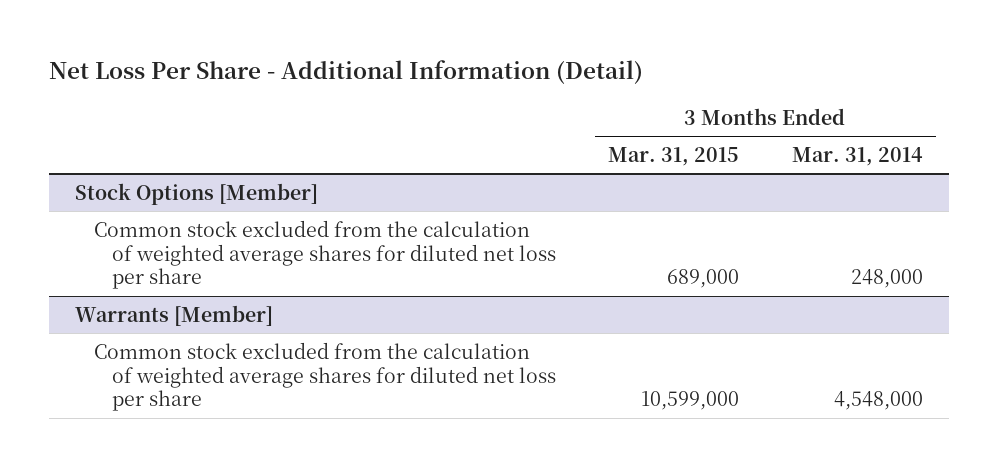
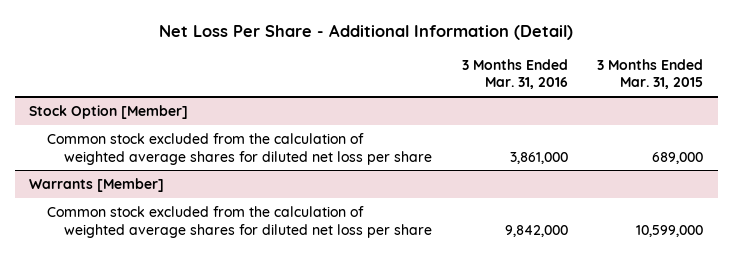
[791,146,923,166] Mar. 31, 2014 -> none
none -> [461,58,568,90] 3 Months Ended Mar. 31, 2016
[75,182,319,205] Stock Options [Member] -> [29,104,189,119] Stock Option [Member]

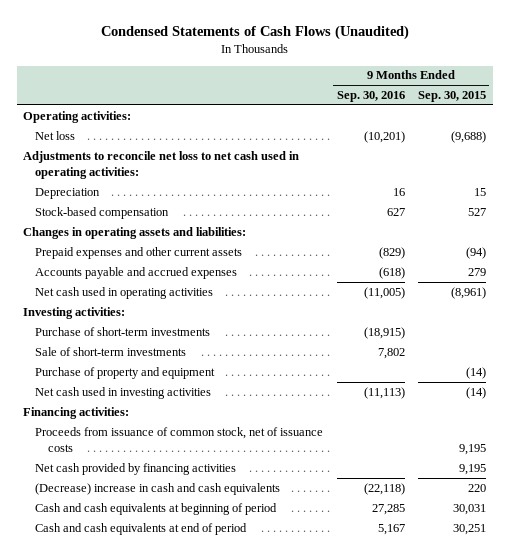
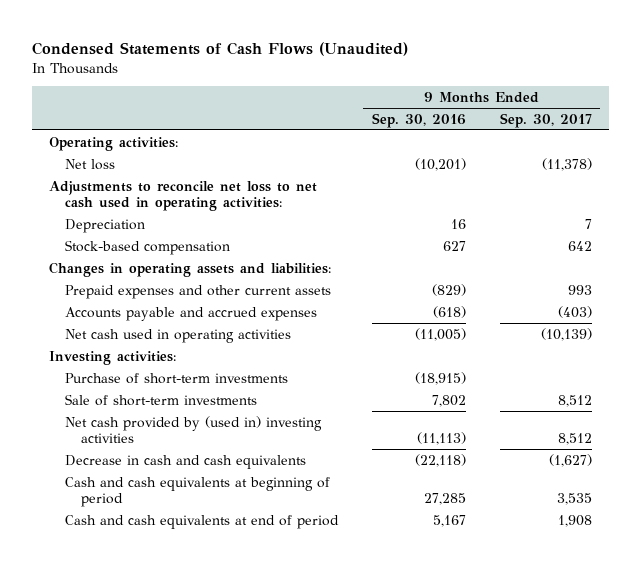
[418,90,487,102] Sep. 30, 2015 -> none
none -> [499,112,592,128] Sep. 30, 2017
[35,366,216,379] Purchase of property and equipment -> none
[23,406,130,419] Financing activities: -> none
[35,426,324,452] Proceeds from issuance of common stock, net of issuance costs -> none
[35,462,237,475] Net cash provided by financing activities -> none
[35,386,212,399] Net cash used in investing activities -> [64,415,322,444] Net cash provided by (used in) investing activities
[35,482,281,495] (Decrease) increase in cash and cash equivalents -> [64,454,306,469] Decrease in cash and cash equivalents

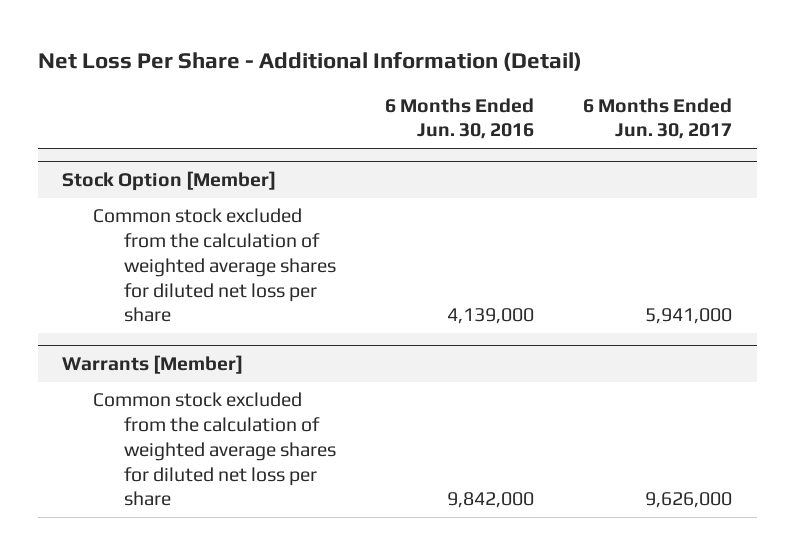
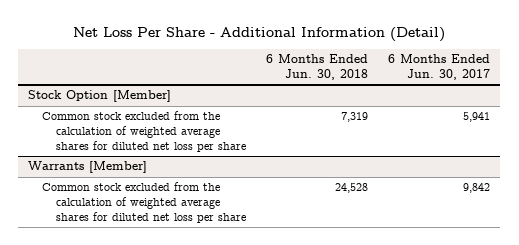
[384,97,534,140] 6 Months Ended Jun. 30, 2016 -> none
none -> [266,54,369,81] 6 Months Ended Jun. 30, 2018
[645,308,733,325] 5,941,000 -> [463,112,491,123] 5,941
[645,492,733,509] 9,626,000 -> [463,183,491,194] 9,842

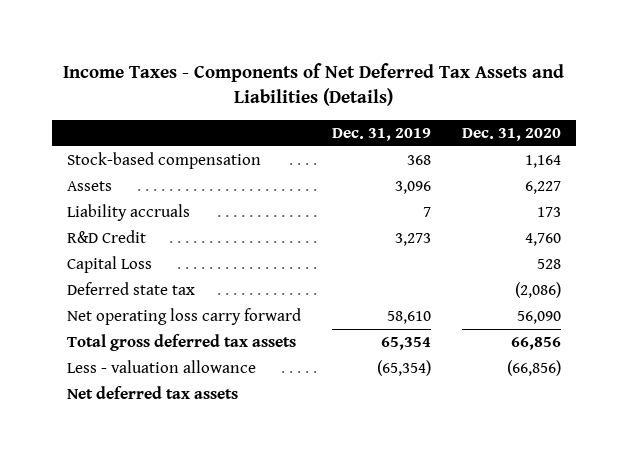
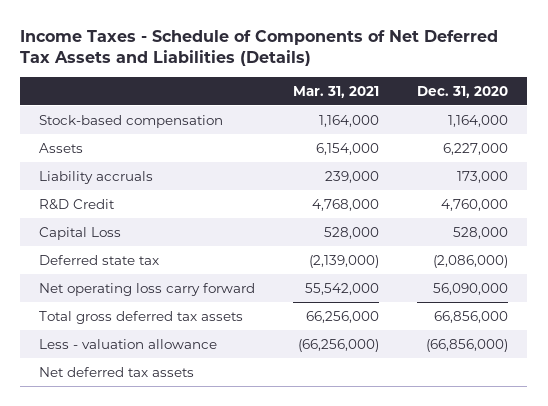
[63,62,565,107] Income Taxes - Components of Net Deferred Tax Assets and Liabilities (Details) -> [20,29,499,66] Income Taxes - Schedule of Components of Net Deferred Tax Assets and Liabilities (Details)
[332,127,432,141] Dec. 31, 2019 -> none
none -> [293,85,380,98] Mar. 31, 2021
[525,155,562,169] 1,164 -> [448,114,509,127] 1,164,000
[525,181,562,195] 6,227 -> [443,142,509,155] 6,227,000
[537,207,562,218] 173 -> [457,170,509,183] 173,000
[525,233,562,247] 4,760 -> [441,198,509,211] 4,760,000
[537,259,562,270] 528 -> [453,226,509,239] 528,000
[515,282,562,299] (2,086) -> [433,254,509,268] (2,086,000)
[517,311,562,325] 56,090 -> [433,282,509,295] 56,090,000
[511,337,562,351] 66,856 -> [434,310,509,323] 66,856,000
[507,360,562,377] (66,856) -> [426,338,509,352] (66,856,000)

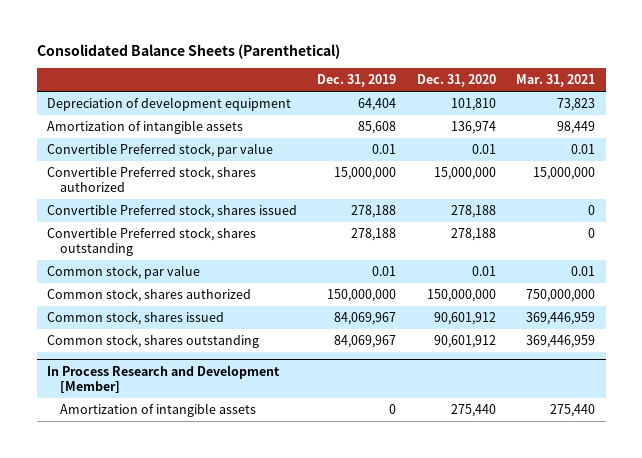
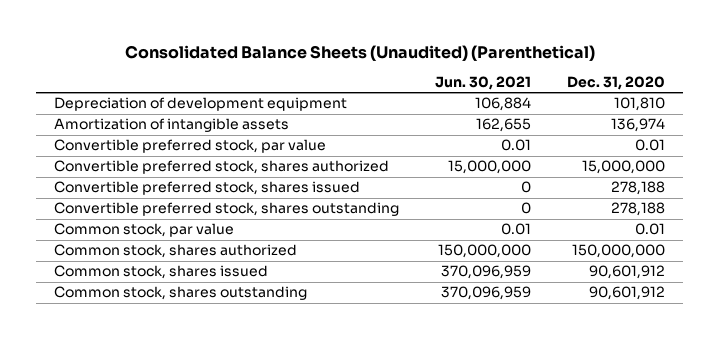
[36,43,340,59] Consolidated Balance Sheets (Parenthetical) -> [124,44,595,61] Consolidated Balance Sheets (Unaudited) (Parenthetical)
[317,74,397,88] Dec. 31, 2019 -> none
[516,74,596,88] Mar. 31, 2021 -> none
none -> [435,75,532,90] Jun. 30, 2021
[46,143,273,158] Convertible Preferred stock, par value -> [54,139,327,154] Convertible preferred stock, par value
[46,166,256,193] Convertible Preferred stock, shares authorized -> [54,160,390,175] Convertible preferred stock, shares authorized
[46,204,297,219] Convertible Preferred stock, shares issued -> [54,181,361,196] Convertible preferred stock, shares issued
[46,227,256,257] Convertible Preferred stock, shares outstanding -> [54,202,400,217] Convertible preferred stock, shares outstanding
[46,364,280,394] In Process Research and Development [Member] -> none
[59,403,256,418] Amortization of intangible assets -> none

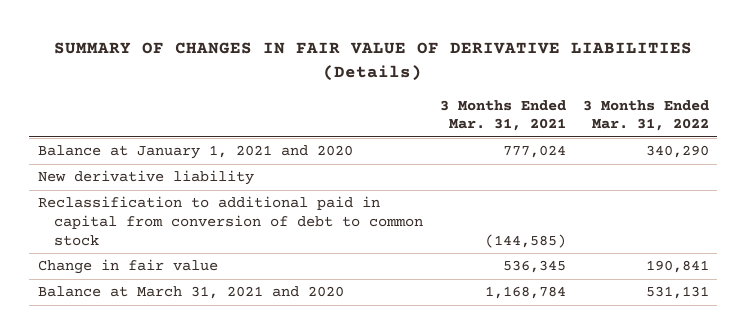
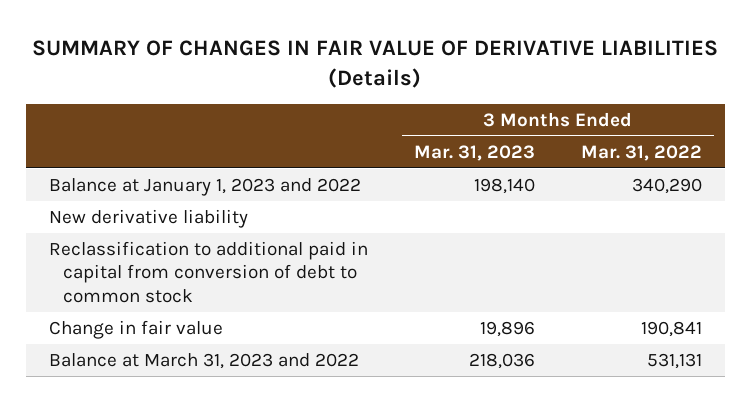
[439,99,566,132] 3 Months Ended Mar. 31, 2021 -> none
none -> [413,144,535,161] Mar. 31, 2023
[37,145,353,160] Balance at January 1, 2021 and 2020 -> [48,177,361,196] Balance at January 1, 2023 and 2022
[37,286,344,300] Balance at March 31, 2021 and 2020 -> [48,352,359,369] Balance at March 31, 2023 and 2022

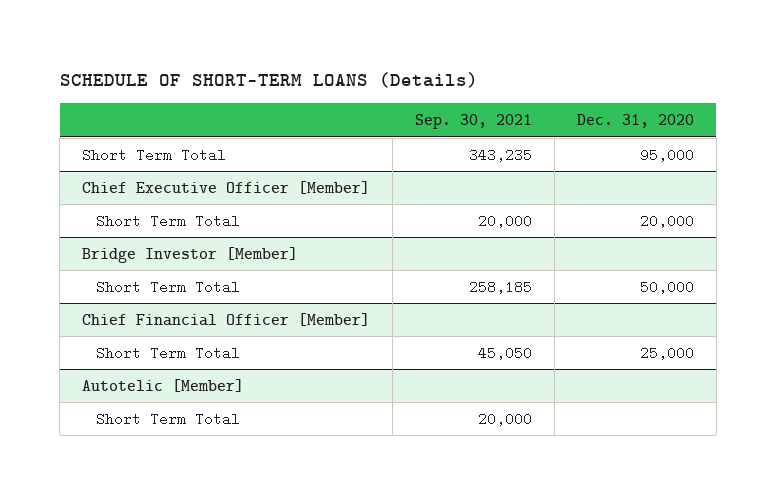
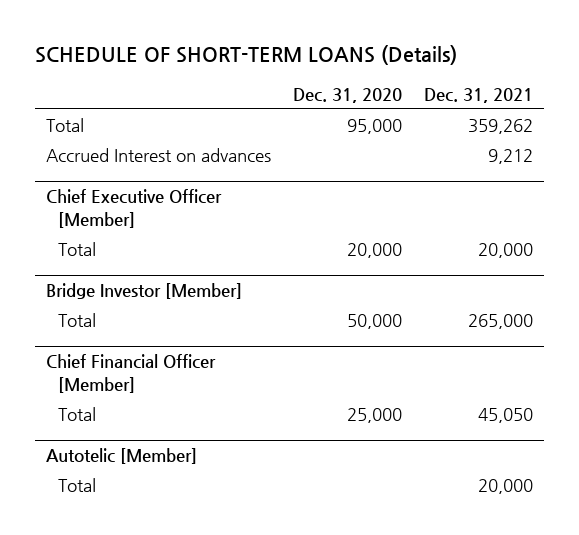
[414,114,532,130] Sep. 30, 2021 -> none
none -> [423,87,533,103] Dec. 31, 2021
[81,147,226,162] Short Term Total -> [45,118,84,133] Total
none -> [45,148,271,163] Accrued Interest on advances
[96,213,241,228] Short Term Total -> [57,242,96,257] Total
[96,279,241,294] Short Term Total -> [57,313,96,328] Total
[96,345,241,360] Short Term Total -> [57,407,96,422] Total
[96,411,241,426] Short Term Total -> [57,478,96,493] Total

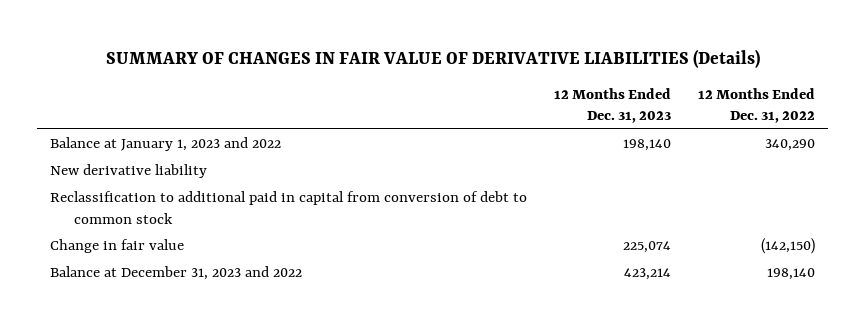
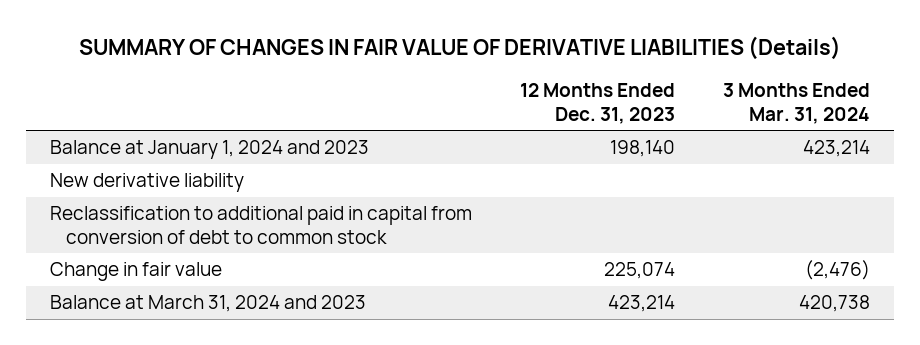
[697,87,815,124] 12 Months Ended Dec. 31, 2022 -> none
none -> [723,83,871,124] 3 Months Ended Mar. 31, 2024
[50,137,282,152] Balance at January 1, 2023 and 2022 -> [49,140,369,160] Balance at January 1, 2024 and 2023
[50,266,303,281] Balance at December 31, 2023 and 2022 -> [49,295,366,313] Balance at March 31, 2024 and 2023

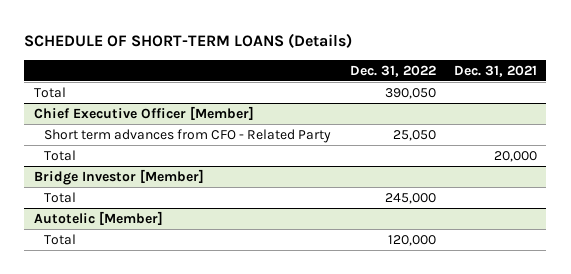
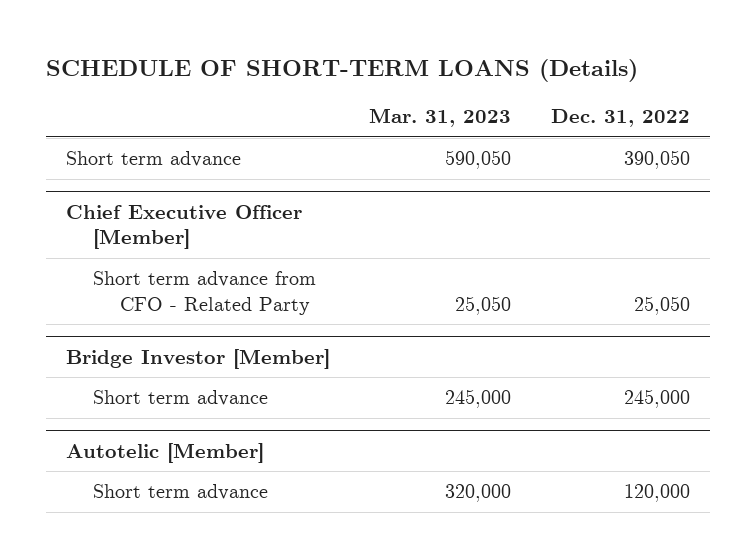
[454,64,538,77] Dec. 31, 2021 -> none
none -> [369,108,512,128] Mar. 31, 2023
[33,86,66,98] Total -> [65,151,241,168] Short term advance
[44,149,77,161] Total -> none
[44,128,332,143] Short term advances from CFO - Related Party -> [92,271,316,315] Short term advance from CFO - Related Party
[44,191,77,203] Total -> [92,390,268,407] Short term advance
[44,233,77,245] Total -> [92,484,268,501] Short term advance

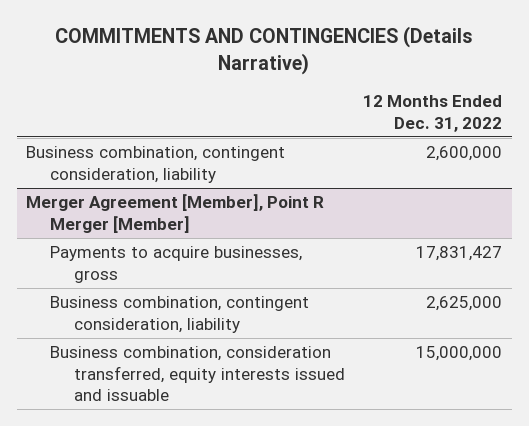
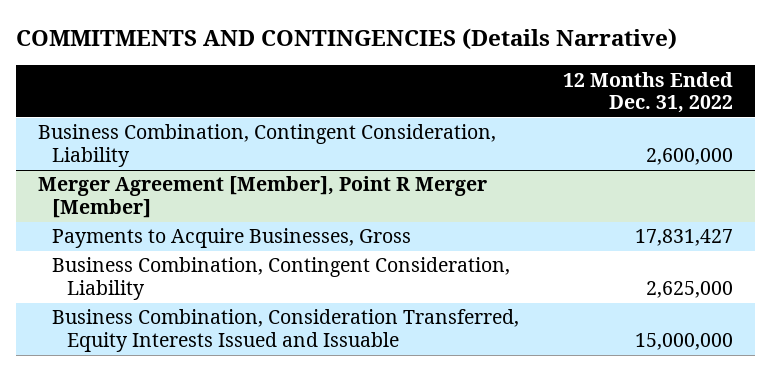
[26,146,286,183] Business combination, contingent consideration, liability -> [37,124,496,168] Business Combination, Contingent Consideration, Liability
[50,246,303,283] Payments to acquire businesses, gross -> [52,228,412,249] Payments to Acquire Businesses, Gross
[50,296,310,333] Business combination, contingent consideration, liability -> [52,257,511,301] Business Combination, Contingent Consideration, Liability
[50,346,345,402] Business combination, consideration transferred, equity interests issued and issuable -> [52,309,520,353] Business Combination, Consideration Transferred, Equity Interests Issued and Issuable

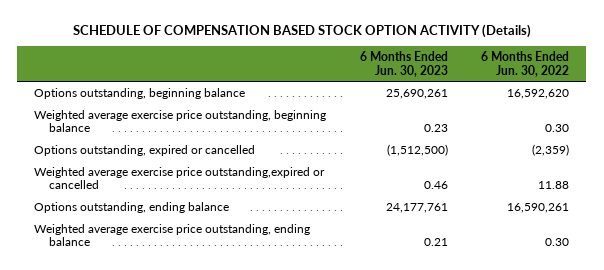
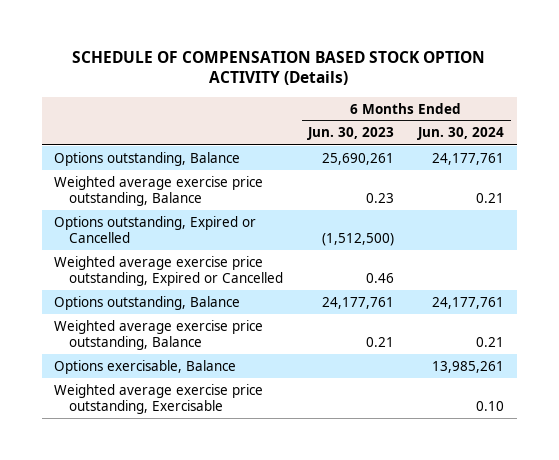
[481,51,570,77] 6 Months Ended Jun. 30, 2022 -> none
none -> [417,127,505,141] Jun. 30, 2024
[34,88,246,100] Options outstanding, beginning balance -> [54,151,241,166] Options outstanding, Balance
[34,110,327,133] Weighted average exercise price outstanding, beginning balance -> [54,175,264,206] Weighted average exercise price outstanding, Balance
[34,145,256,157] Options outstanding, expired or cancelled -> [54,215,257,243] Options outstanding, Expired or Cancelled
[34,167,326,190] Weighted average exercise price outstanding,expired or cancelled -> [54,255,283,286] Weighted average exercise price outstanding, Expired or Cancelled
[34,202,230,214] Options outstanding, ending balance -> [54,295,241,310] Options outstanding, Balance
[34,224,311,247] Weighted average exercise price outstanding, ending balance -> [54,319,264,350] Weighted average exercise price outstanding, Balance
none -> [54,359,237,374] Options exercisable, Balance
none -> [54,383,264,414] Weighted average exercise price outstanding, Exercisable

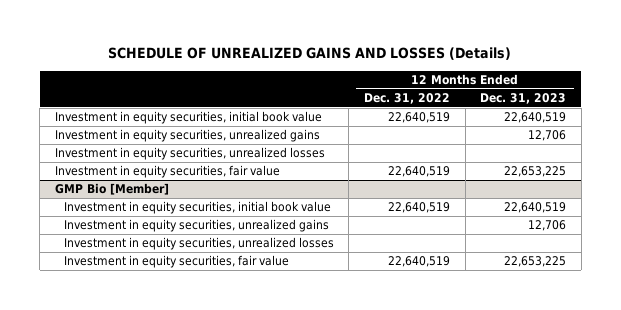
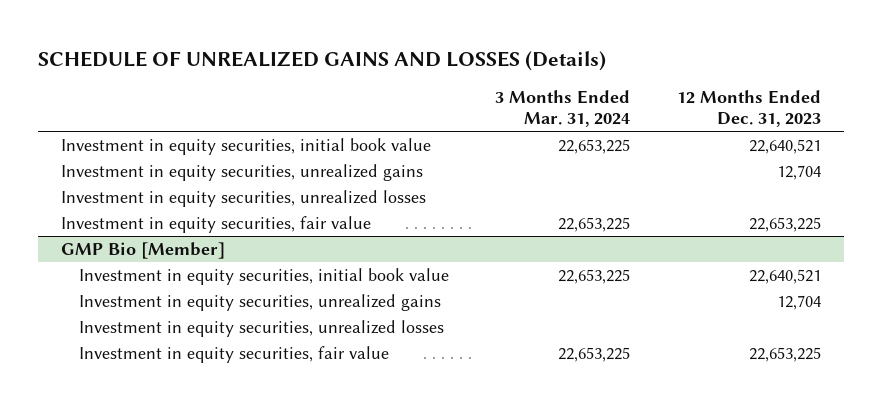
[364,93,451,105] Dec. 31, 2022 -> none
none -> [495,90,631,128] 3 Months Ended Mar. 31, 2024
[504,112,567,124] 22,640,519 -> [748,138,821,154] 22,640,521
[528,130,567,142] 12,706 -> [776,164,821,180] 12,704
[504,202,567,214] 22,640,519 -> [748,268,821,284] 22,640,521
[528,220,567,232] 12,706 -> [776,294,821,310] 12,704

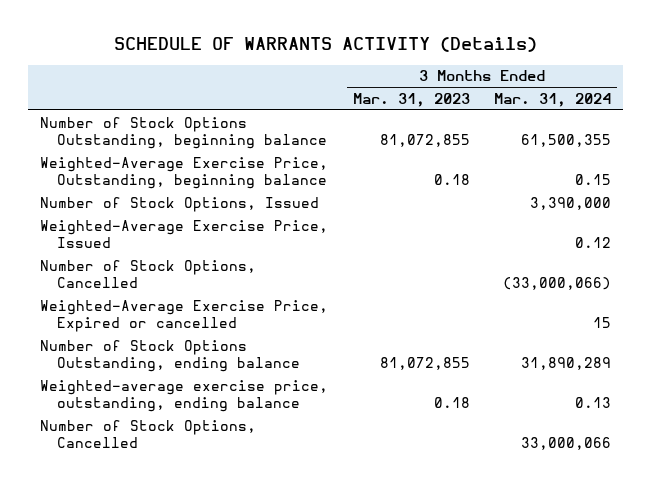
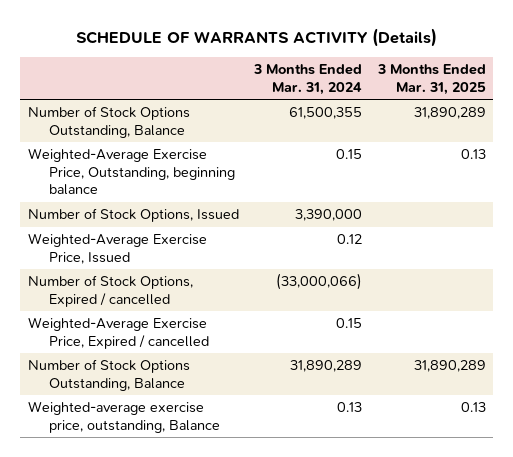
[352,93,470,108] Mar. 31, 2023 -> none
none -> [376,64,486,95] 3 Months Ended Mar. 31, 2025
[40,116,328,149] Number of Stock Options Outstanding, beginning balance -> [27,106,190,138] Number of Stock Options Outstanding, Balance
[40,419,257,448] Number of Stock Options, Cancelled -> none
[40,259,257,288] Number of Stock Options, Cancelled -> [27,275,193,307] Number of Stock Options, Expired / cancelled
[40,299,329,332] Weighted-Average Exercise Price, Expired or cancelled -> [27,317,210,349] Weighted-Average Exercise Price, Expired / cancelled
[592,316,611,328] 15 -> [336,318,363,329] 0.15
[40,339,301,372] Number of Stock Options Outstanding, ending balance -> [27,359,190,391] Number of Stock Options Outstanding, Balance
[40,379,329,412] Weighted-average exercise price, outstanding, ending balance -> [27,401,221,433] Weighted-average exercise price, outstanding, Balance

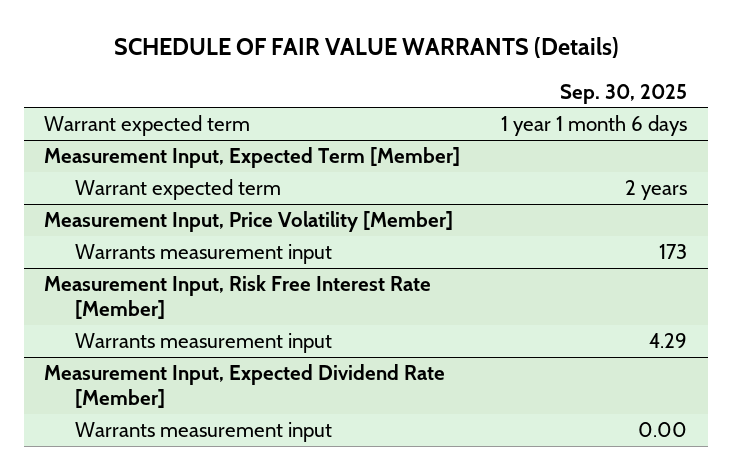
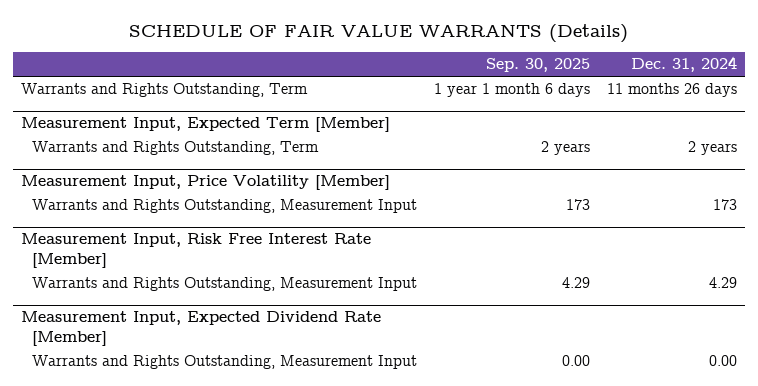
none -> [630,56,737,73] Dec. 31, 2024
[44,114,251,136] Warrant expected term -> [21,83,309,98] Warrants and Rights Outstanding, Term
[75,178,282,200] Warrant expected term -> [32,141,320,156] Warrants and Rights Outstanding, Term
[75,243,333,264] Warrants measurement input -> [32,199,418,214] Warrants and Rights Outstanding, Measurement Input
[75,332,333,353] Warrants measurement input -> [32,277,418,292] Warrants and Rights Outstanding, Measurement Input
[75,421,333,442] Warrants measurement input -> [32,355,418,370] Warrants and Rights Outstanding, Measurement Input

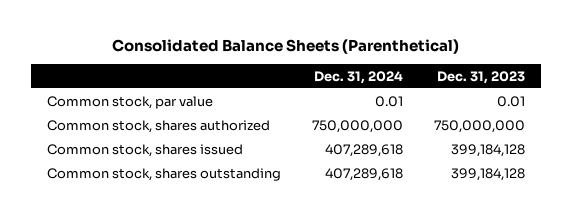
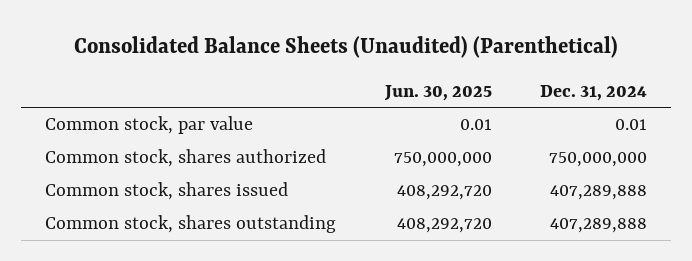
[111,39,459,55] Consolidated Balance Sheets (Parenthetical) -> [74,36,619,59] Consolidated Balance Sheets (Unaudited) (Parenthetical)
[437,70,526,84] Dec. 31, 2023 -> none
none -> [383,84,492,101] Jun. 30, 2025
[324,143,403,157] 407,289,618 -> [549,185,647,201] 407,289,888
[324,167,403,181] 407,289,618 -> [549,218,647,234] 407,289,888

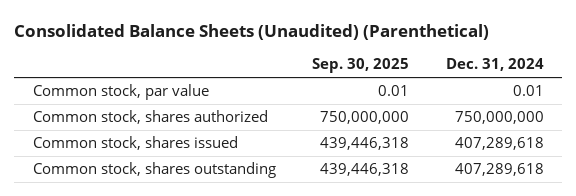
[383,84,492,101] Jun. 30, 2025 -> none
none -> [312,58,410,74] Sep. 30, 2025
[549,185,647,201] 407,289,888 -> [454,137,544,151] 407,289,618
[549,218,647,234] 407,289,888 -> [454,163,544,177] 407,289,618

